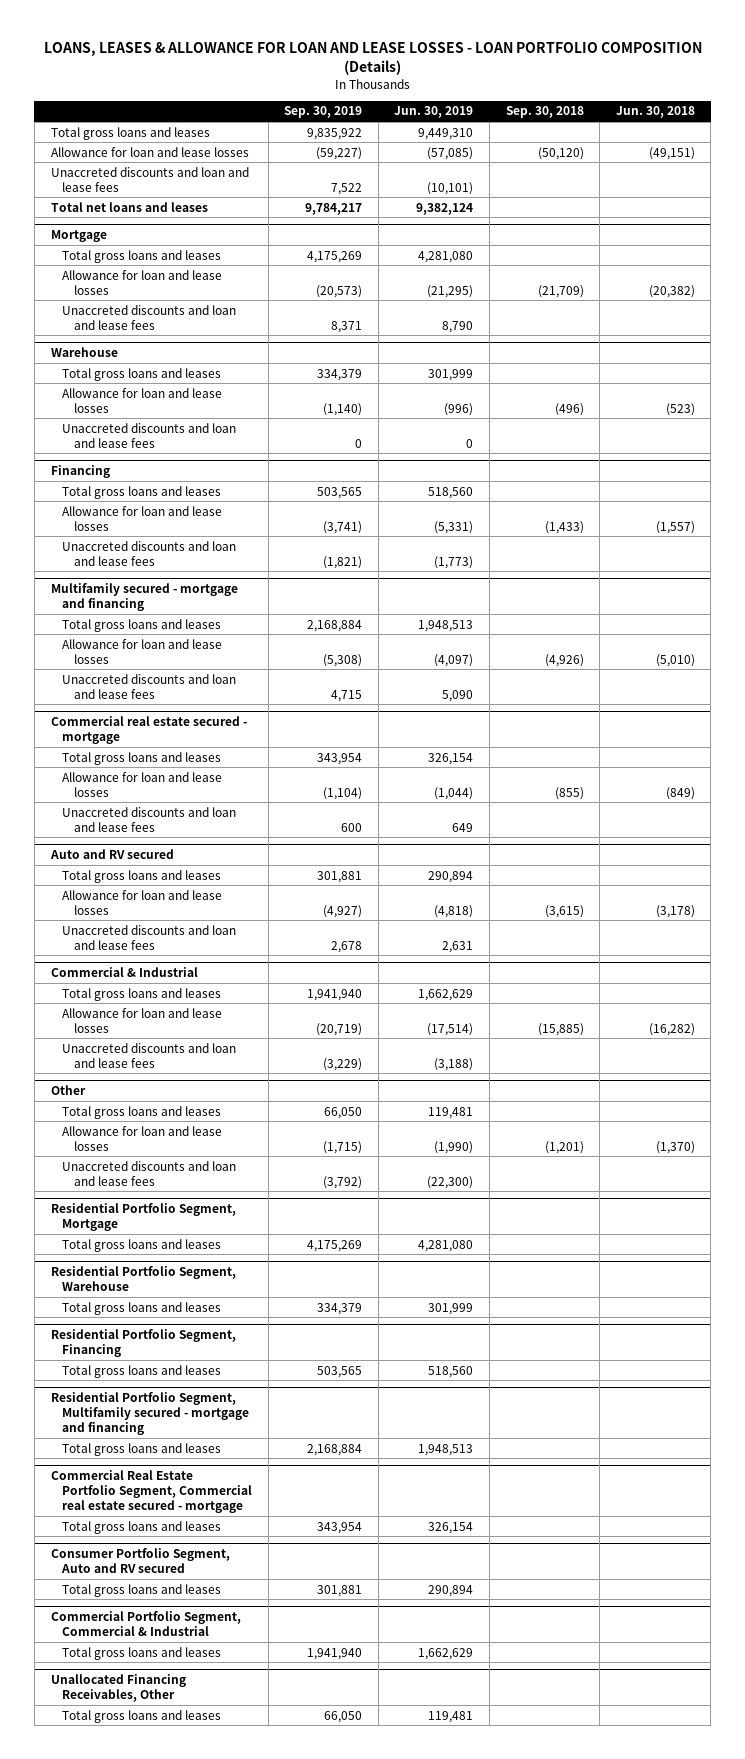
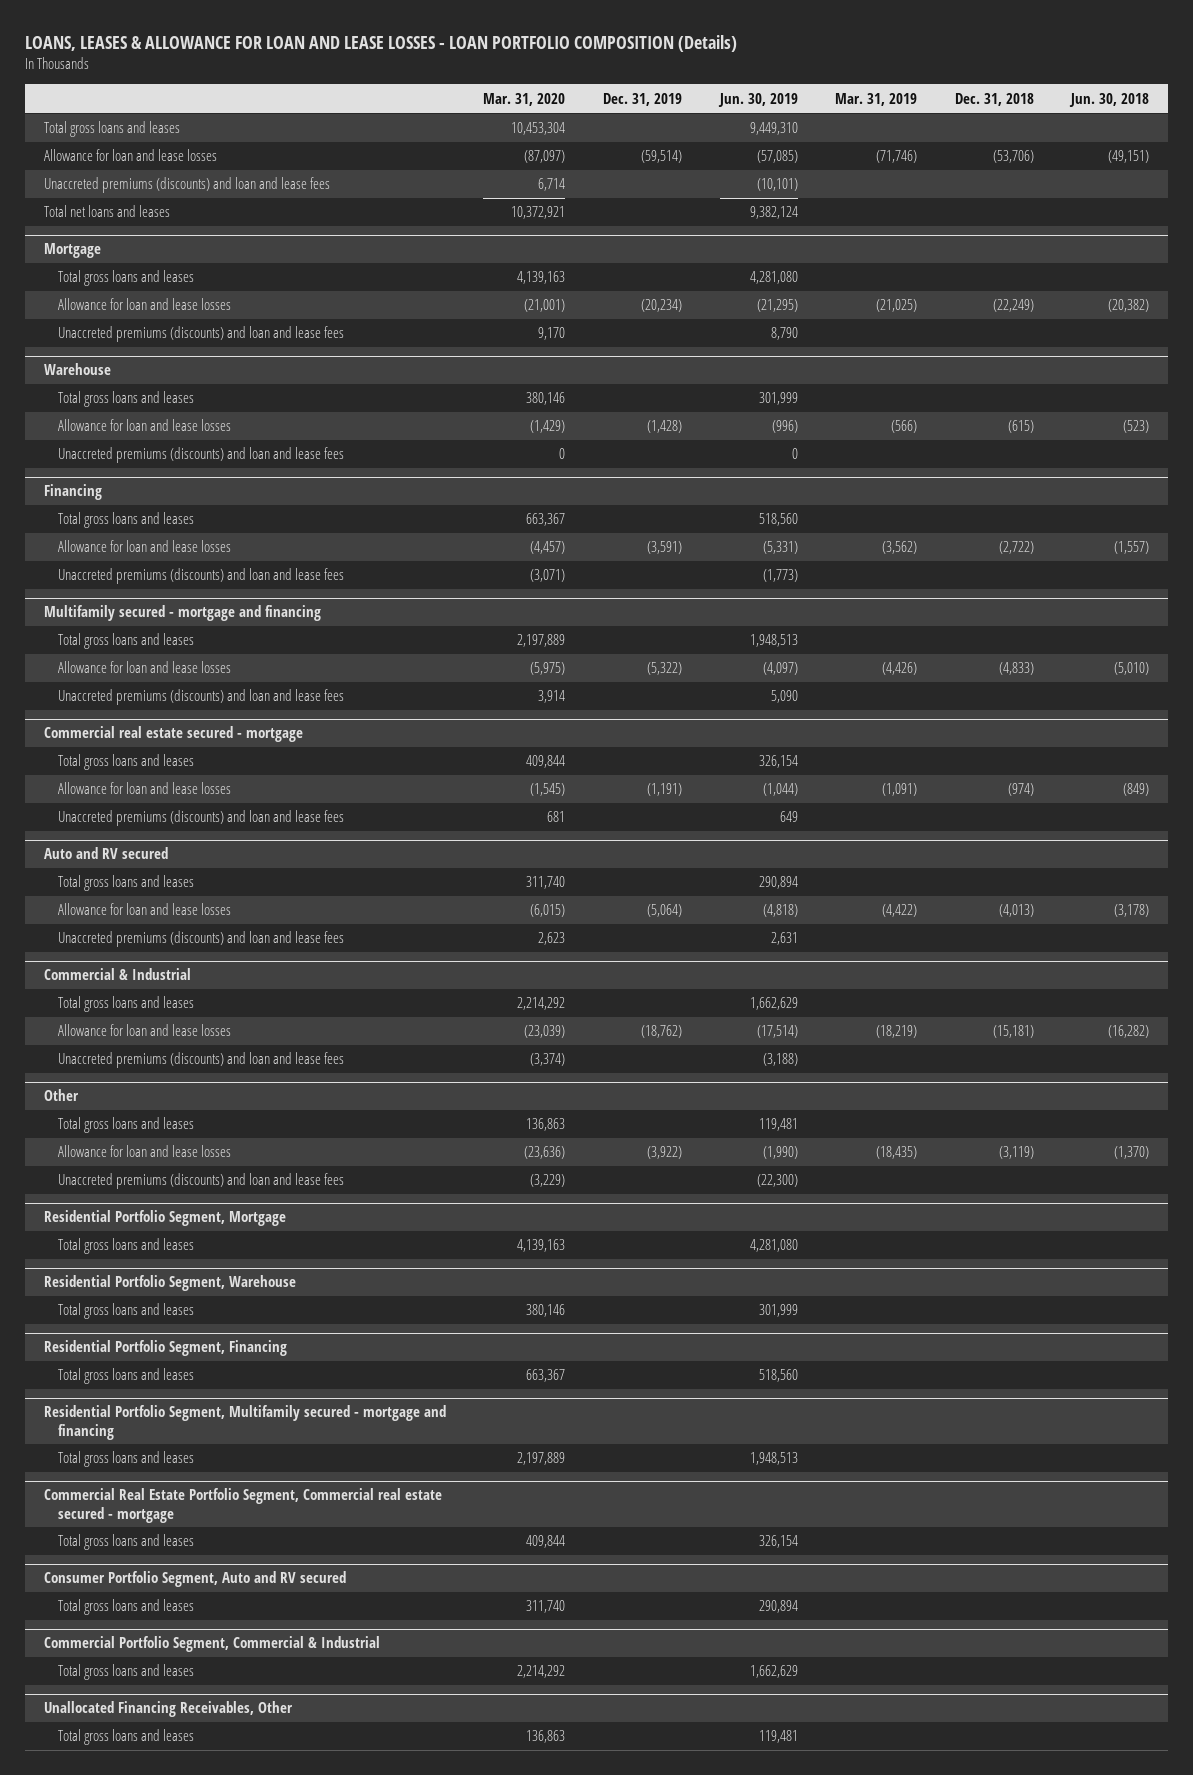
[284,106,363,119] Sep. 30, 2019 -> none
[505,106,584,119] Sep. 30, 2018 -> none
none -> [483,92,566,106] Mar. 31, 2020
none -> [603,92,683,106] Dec. 31, 2019
none -> [835,92,918,106] Mar. 31, 2019
none -> [954,92,1034,106] Dec. 31, 2018
[50,166,249,192] Unaccreted discounts and loan and lease fees -> [43,177,330,194] Unaccreted premiums (discounts) and loan and lease fees
[62,304,237,330] Unaccreted discounts and loan and lease fees -> [57,326,344,343] Unaccreted premiums (discounts) and loan and lease fees
[62,422,237,448] Unaccreted discounts and loan and lease fees -> [57,447,344,464] Unaccreted premiums (discounts) and loan and lease fees
[62,540,237,566] Unaccreted discounts and loan and lease fees -> [57,568,344,585] Unaccreted premiums (discounts) and loan and lease fees
[62,673,237,699] Unaccreted discounts and loan and lease fees -> [57,689,344,706] Unaccreted premiums (discounts) and loan and lease fees
[62,806,237,832] Unaccreted discounts and loan and lease fees -> [57,810,344,827] Unaccreted premiums (discounts) and loan and lease fees
[62,924,237,950] Unaccreted discounts and loan and lease fees -> [57,931,344,948] Unaccreted premiums (discounts) and loan and lease fees
[62,1042,237,1068] Unaccreted discounts and loan and lease fees -> [57,1052,344,1069] Unaccreted premiums (discounts) and loan and lease fees
[62,1160,237,1186] Unaccreted discounts and loan and lease fees -> [57,1173,344,1190] Unaccreted premiums (discounts) and loan and lease fees

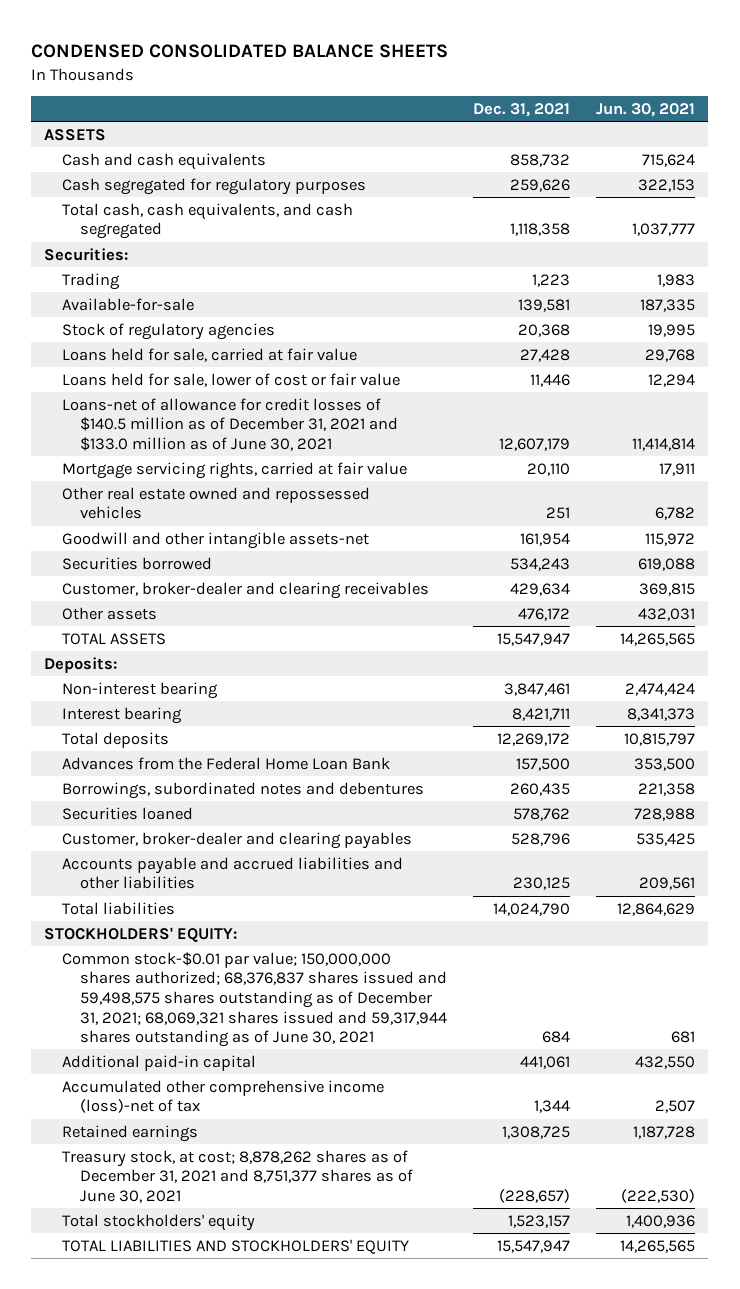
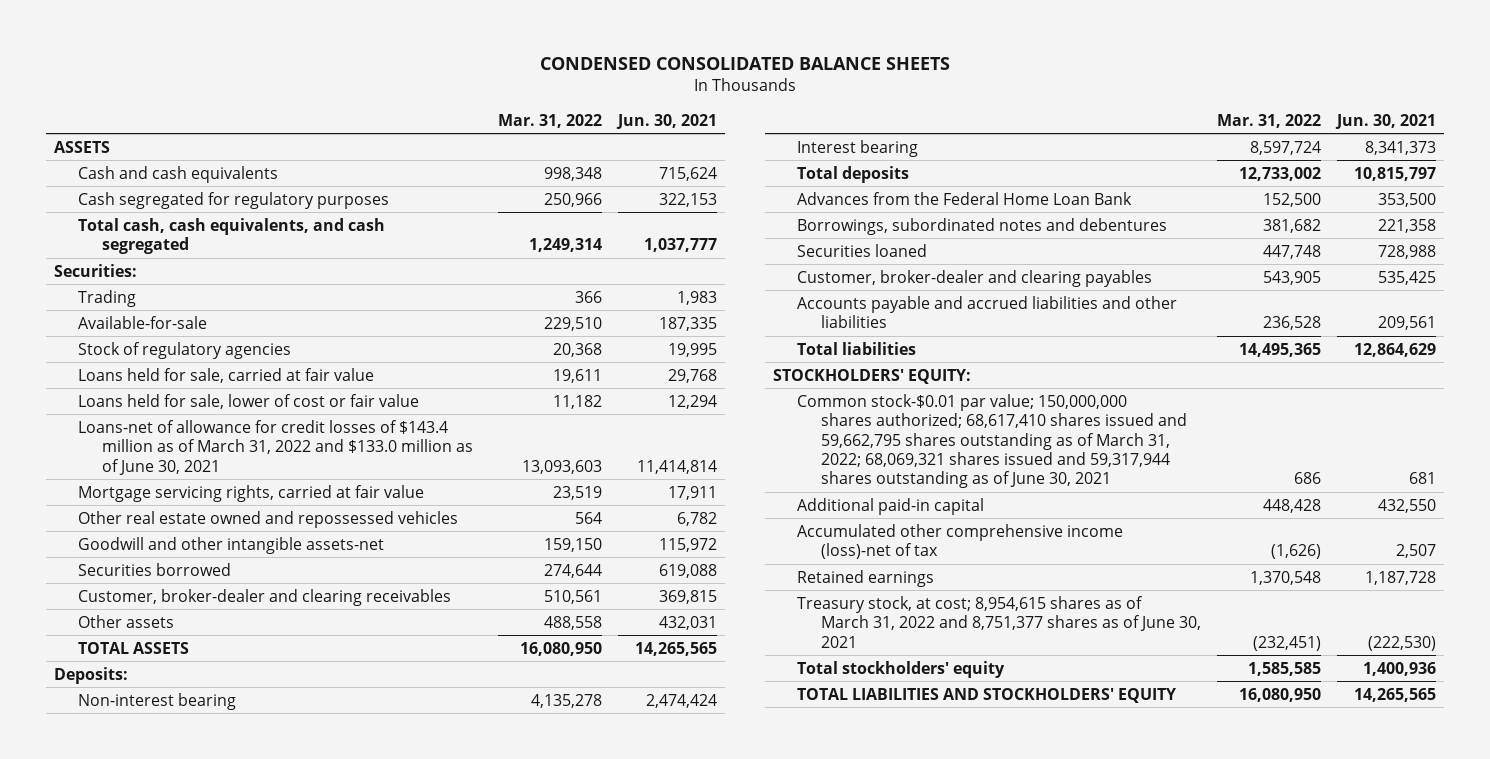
[473,103,571,118] Dec. 31, 2021 -> none
none -> [497,113,602,128] Mar. 31, 2022
[62,397,398,451] Loans-net of allowance for credit losses of $140.5 million as of December 31, 2021 and $133.0 million as of June 30, 2021 -> [77,419,473,475] Loans-net of allowance for credit losses of $143.4 million as of March 31, 2022 and $133.0 million as of June 30, 2021
[62,951,447,1048] Common stock-$0.01 par value; 150,000,000 shares authorized; 68,376,837 shares issued and 59,498,575 shares outstanding as of December 31, 2021; 68,069,321 shares issued and 59,317,944 shares outstanding as of June 30, 2021 -> [796,393,1187,489] Common stock-$0.01 par value; 150,000,000 shares authorized; 68,617,410 shares issued and 59,662,795 shares outstanding as of March 31, 2022; 68,069,321 shares issued and 59,317,944 shares outstanding as of June 30, 2021
[62,1149,413,1203] Treasury stock, at cost; 8,878,262 shares as of December 31, 2021 and 8,751,377 shares as of June 30, 2021 -> [796,595,1201,648] Treasury stock, at cost; 8,954,615 shares as of March 31, 2022 and 8,751,377 shares as of June 30, 2021

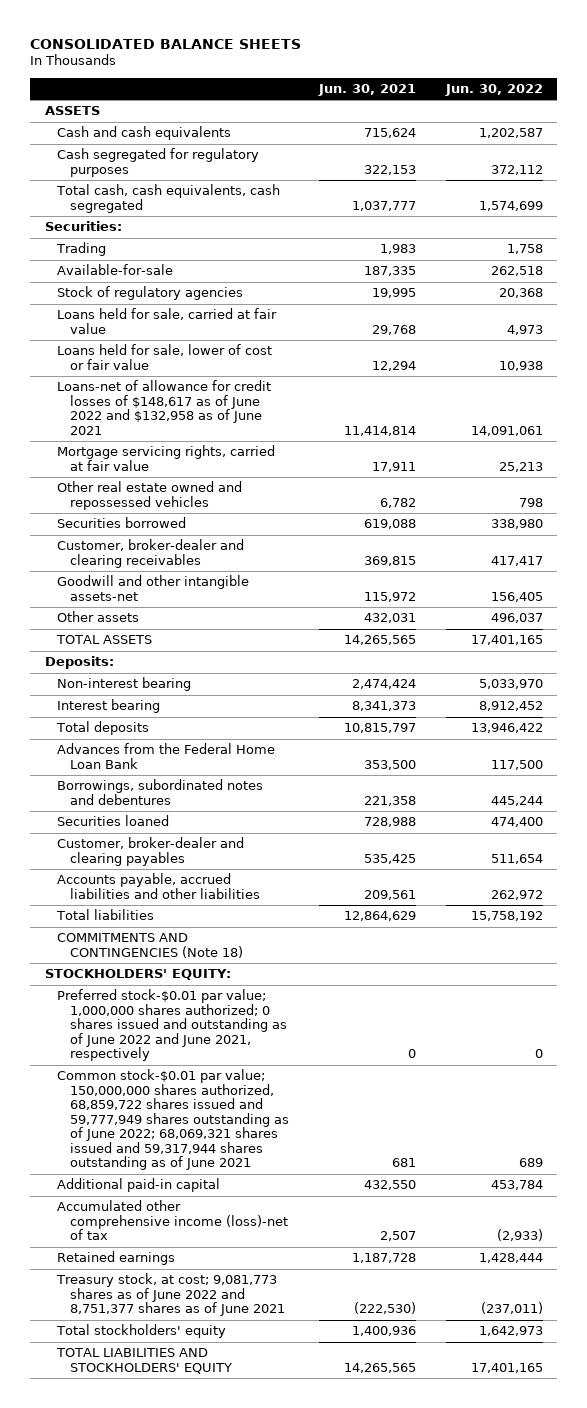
[539,57,950,71] CONDENSED CONSOLIDATED BALANCE SHEETS -> [29,38,301,49] CONSOLIDATED BALANCE SHEETS
[497,113,602,128] Mar. 31, 2022 -> none
none -> [444,84,543,97] Jun. 30, 2022
[77,217,385,255] Total cash, cash equivalents, and cash segregated -> [56,184,281,213] Total cash, cash equivalents, cash segregated
[77,419,473,475] Loans-net of allowance for credit losses of $143.4 million as of March 31, 2022 and $133.0 million as of June 30, 2021 -> [57,380,272,435] Loans-net of allowance for credit losses of $148,617 as of June 2022 and $132,958 as of June 2021
[77,536,384,554] Goodwill and other intangible assets-net -> [57,575,250,601] Goodwill and other intangible assets-net
[796,295,1177,329] Accounts payable and accrued liabilities and other liabilities -> [57,873,260,899] Accounts payable, accrued liabilities and other liabilities
none -> [57,933,243,958] COMMITMENTS AND CONTINGENCIES (Note 18)
none -> [57,989,287,1062] Preferred stock-$0.01 par value; 1,000,000 shares authorized; 0 shares issued and outstanding as of June 2022 and June 2021, respectively
[796,393,1187,489] Common stock-$0.01 par value; 150,000,000 shares authorized; 68,617,410 shares issued and 59,662,795 shares outstanding as of March 31, 2022; 68,069,321 shares issued and 59,317,944 shares outstanding as of June 30, 2021 -> [57,1069,289,1171] Common stock-$0.01 par value; 150,000,000 shares authorized, 68,859,722 shares issued and 59,777,949 shares outstanding as of June 2022; 68,069,321 shares issued and 59,317,944 shares outstanding as of June 2021
[796,595,1201,648] Treasury stock, at cost; 8,954,615 shares as of March 31, 2022 and 8,751,377 shares as of June 30, 2021 -> [56,1273,285,1317] Treasury stock, at cost; 9,081,773 shares as of June 2022 and 8,751,377 shares as of June 2021

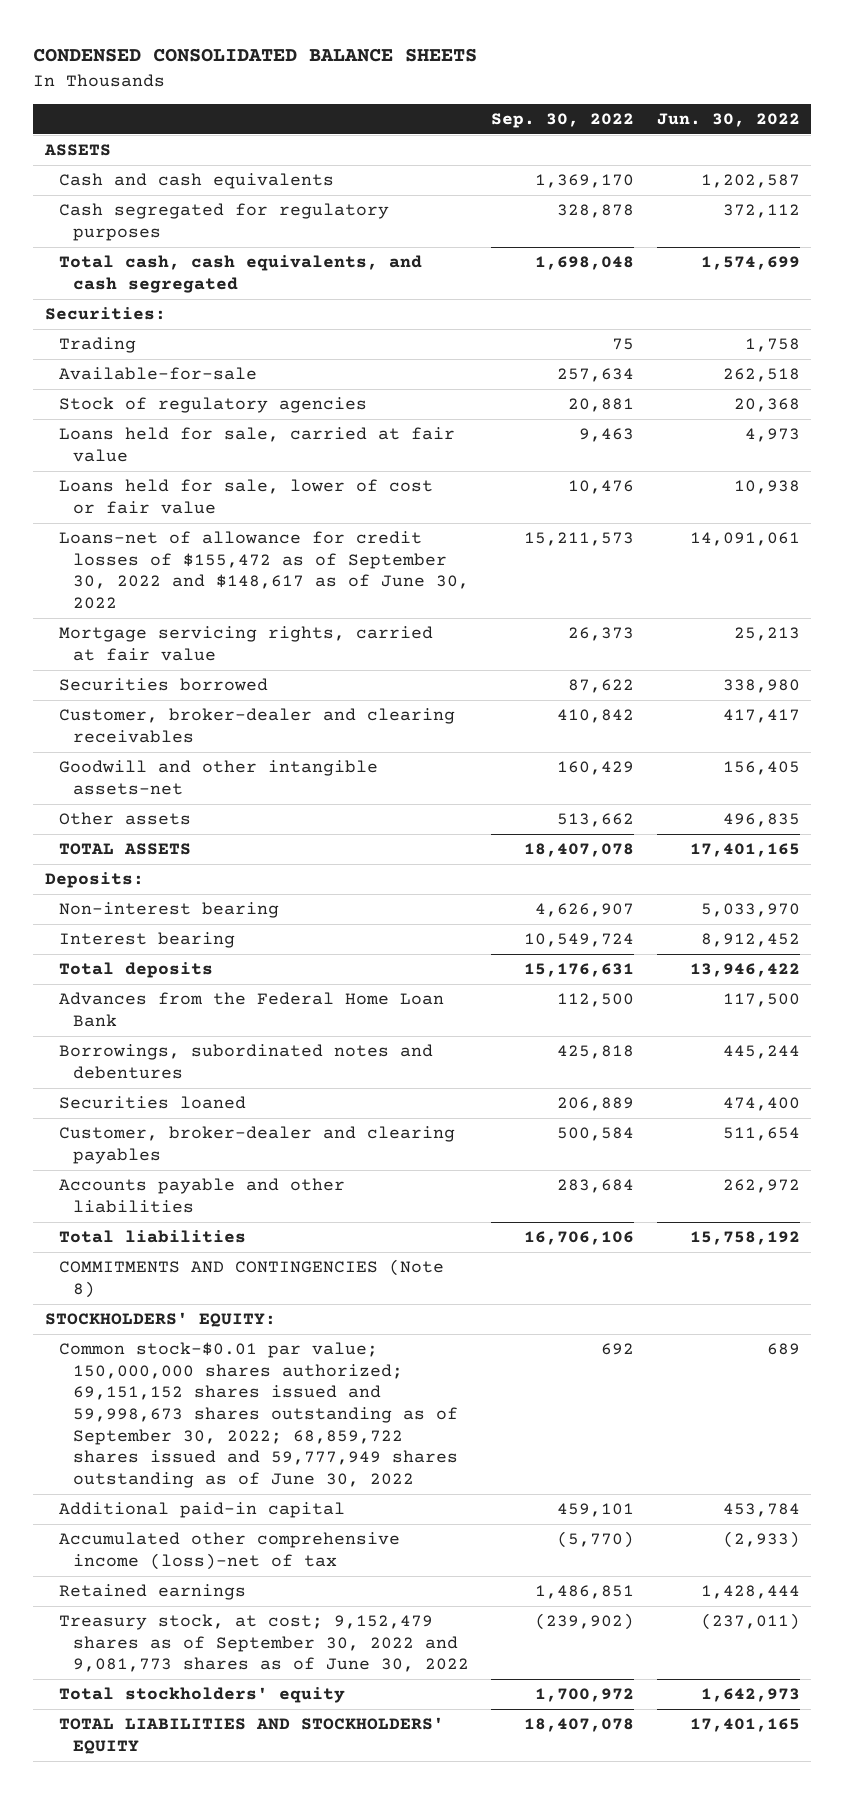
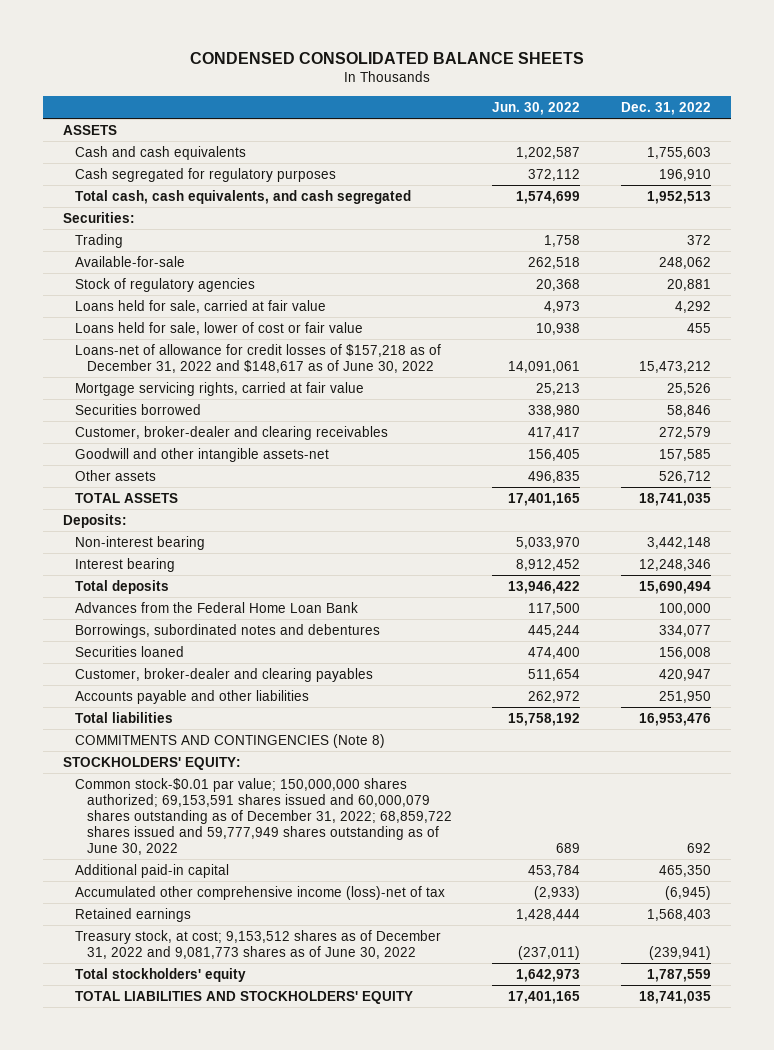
[491,112,635,128] Sep. 30, 2022 -> none
none -> [621,102,712,116] Dec. 31, 2022
[58,531,469,610] Loans-net of allowance for credit losses of $155,472 as of September 30, 2022 and $148,617 as of June 30, 2022 -> [74,343,441,373] Loans-net of allowance for credit losses of $157,218 as of December 31, 2022 and $148,617 as of June 30, 2022
[58,1342,458,1489] Common stock-$0.01 par value; 150,000,000 shares authorized; 69,151,152 shares issued and 59,998,673 shares outstanding as of September 30, 2022; 68,859,722 shares issued and 59,777,949 shares outstanding as of June 30, 2022 -> [74,777,452,855] Common stock-$0.01 par value; 150,000,000 shares authorized; 69,153,591 shares issued and 60,000,079 shares outstanding as of December 31, 2022; 68,859,722 shares issued and 59,777,949 shares outstanding as of June 30, 2022
[58,1614,469,1673] Treasury stock, at cost; 9,152,479 shares as of September 30, 2022 and 9,081,773 shares as of June 30, 2022 -> [74,929,441,959] Treasury stock, at cost; 9,153,512 shares as of December 31, 2022 and 9,081,773 shares as of June 30, 2022

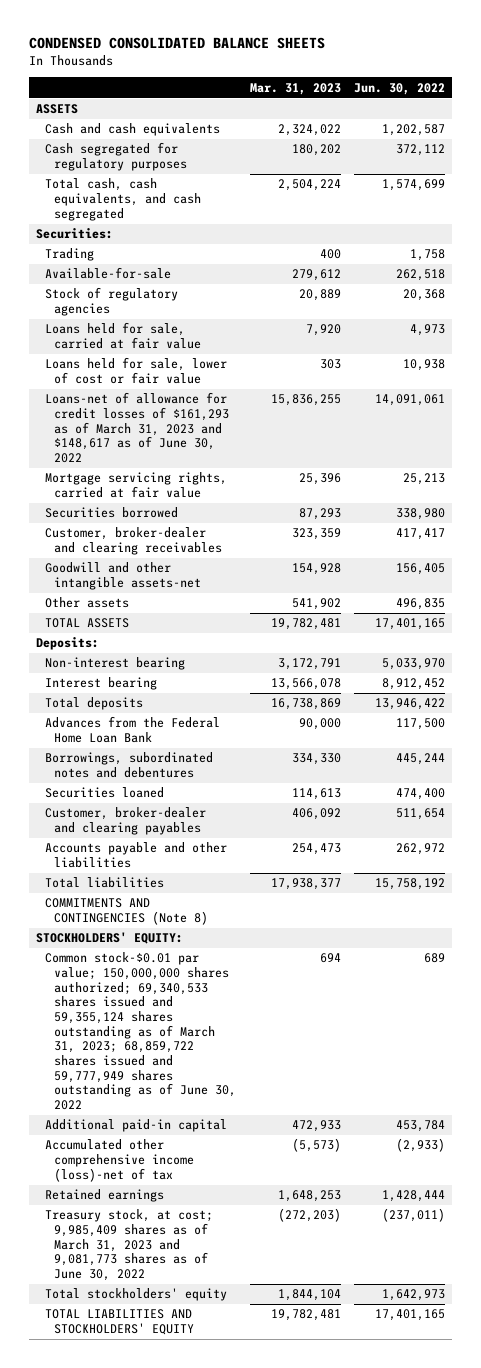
[621,102,712,116] Dec. 31, 2022 -> none
none -> [249,82,341,95] Mar. 31, 2023
[74,343,441,373] Loans-net of allowance for credit losses of $157,218 as of December 31, 2022 and $148,617 as of June 30, 2022 -> [44,392,229,464] Loans-net of allowance for credit losses of $161,293 as of March 31, 2023 and $148,617 as of June 30, 2022
[74,777,452,855] Common stock-$0.01 par value; 150,000,000 shares authorized; 69,153,591 shares issued and 60,000,079 shares outstanding as of December 31, 2022; 68,859,722 shares issued and 59,777,949 shares outstanding as of June 30, 2022 -> [44,952,236,1111] Common stock-$0.01 par value; 150,000,000 shares authorized; 69,340,533 shares issued and 59,355,124 shares outstanding as of March 31, 2023; 68,859,722 shares issued and 59,777,949 shares outstanding as of June 30, 2022
[74,929,441,959] Treasury stock, at cost; 9,153,512 shares as of December 31, 2022 and 9,081,773 shares as of June 30, 2022 -> [44,1209,213,1282] Treasury stock, at cost; 9,985,409 shares as of March 31, 2023 and 9,081,773 shares as of June 30, 2022

